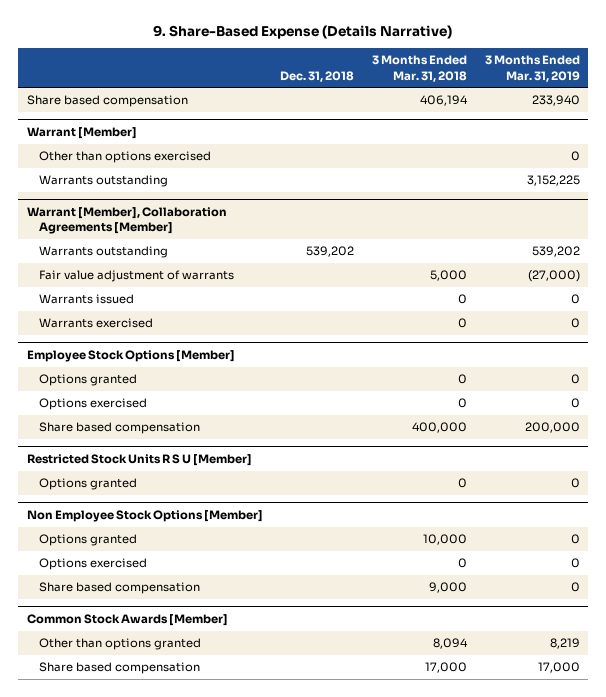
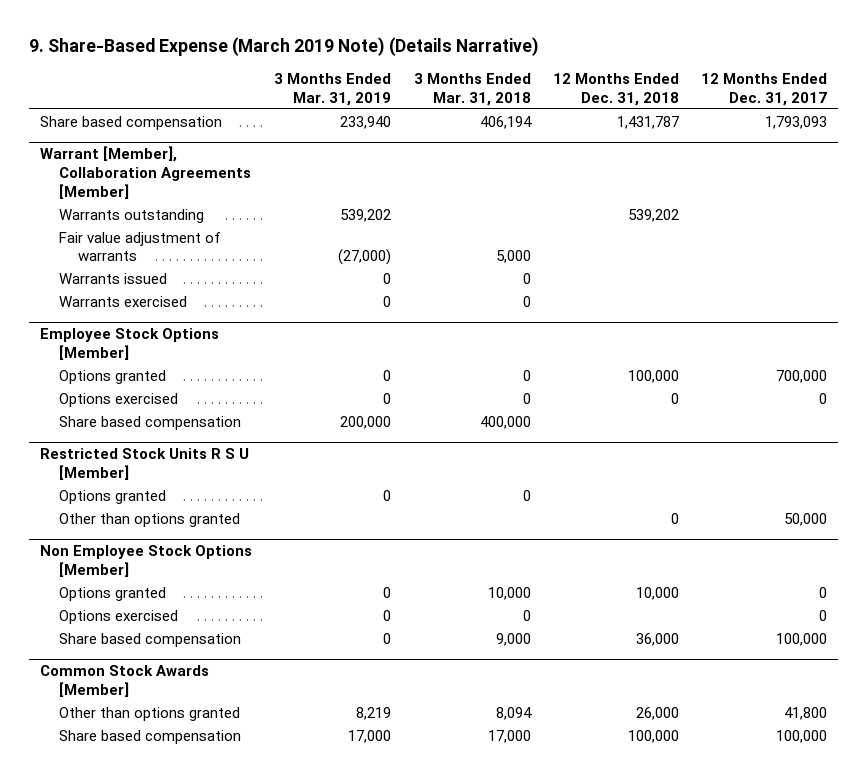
[153,25,453,40] 9. Share-Based Expense (Details Narrative) -> [29,37,540,57] 9. Share-Based Expense (March 2019 Note) (Details Narrative)
[280,70,355,82] Dec. 31, 2018 -> none
none -> [552,73,679,106] 12 Months Ended Dec. 31, 2018
none -> [701,73,828,106] 12 Months Ended Dec. 31, 2017
[26,126,137,139] Warrant [Member] -> none
[39,151,212,164] Other than options exercised -> none
[39,175,169,188] Warrants outstanding -> none
none -> [58,512,240,527] Other than options granted

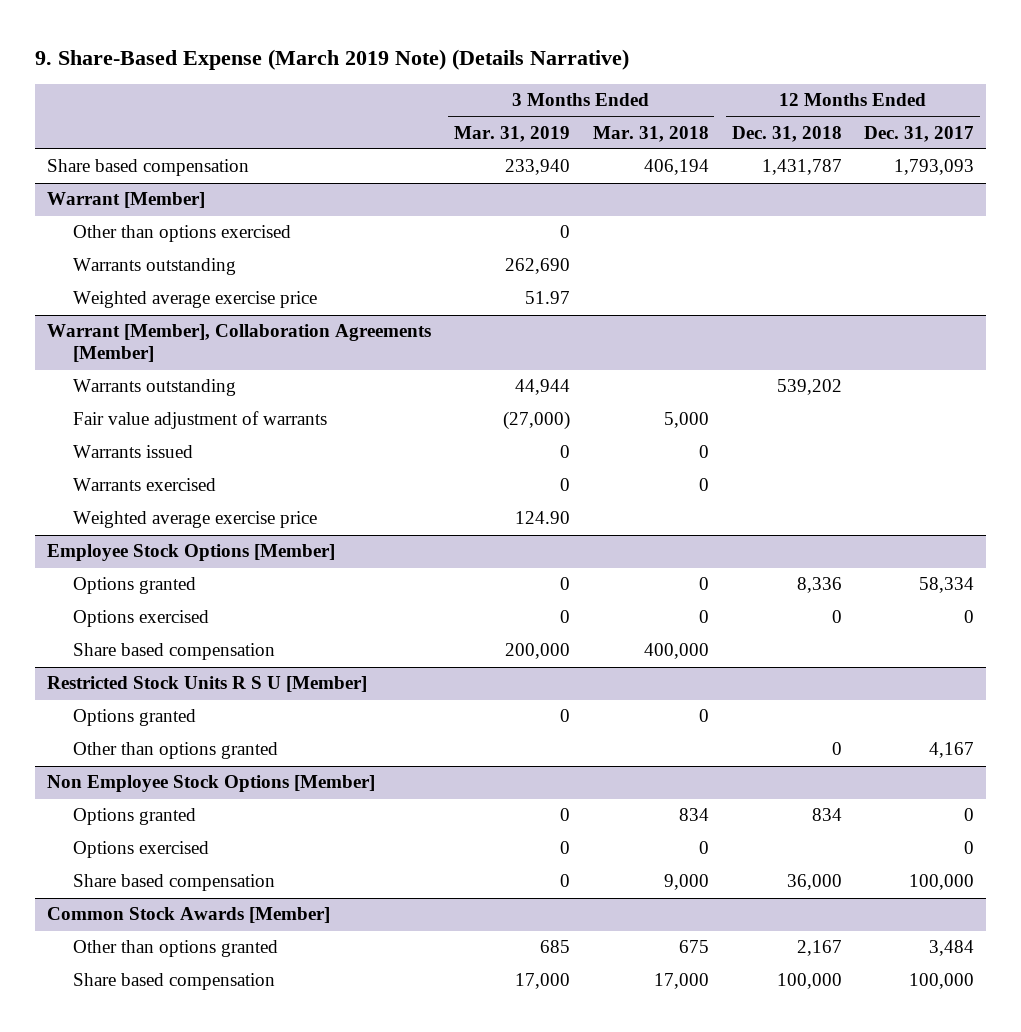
none -> [46,192,205,209] Warrant [Member]
none -> [72,225,291,243] Other than options exercised
none -> [72,258,236,276] Warrants outstanding
none -> [72,291,317,309] Weighted average exercise price
[340,208,392,222] 539,202 -> [514,379,570,396] 44,944
none -> [72,511,317,529] Weighted average exercise price
[627,369,679,383] 100,000 -> [796,577,842,594] 8,336
[776,369,828,383] 700,000 -> [919,577,975,594] 58,334
[784,512,828,526] 50,000 -> [929,742,975,759] 4,167
[487,586,531,600] 10,000 -> [678,808,709,822] 834
[635,586,679,600] 10,000 -> [811,808,842,822] 834
[356,706,392,720] 8,219 -> [539,940,570,954] 685
[495,706,532,720] 8,094 -> [678,940,709,954] 675
[635,706,679,720] 26,000 -> [796,940,842,957] 2,167
[784,706,828,720] 41,800 -> [929,940,975,957] 3,484

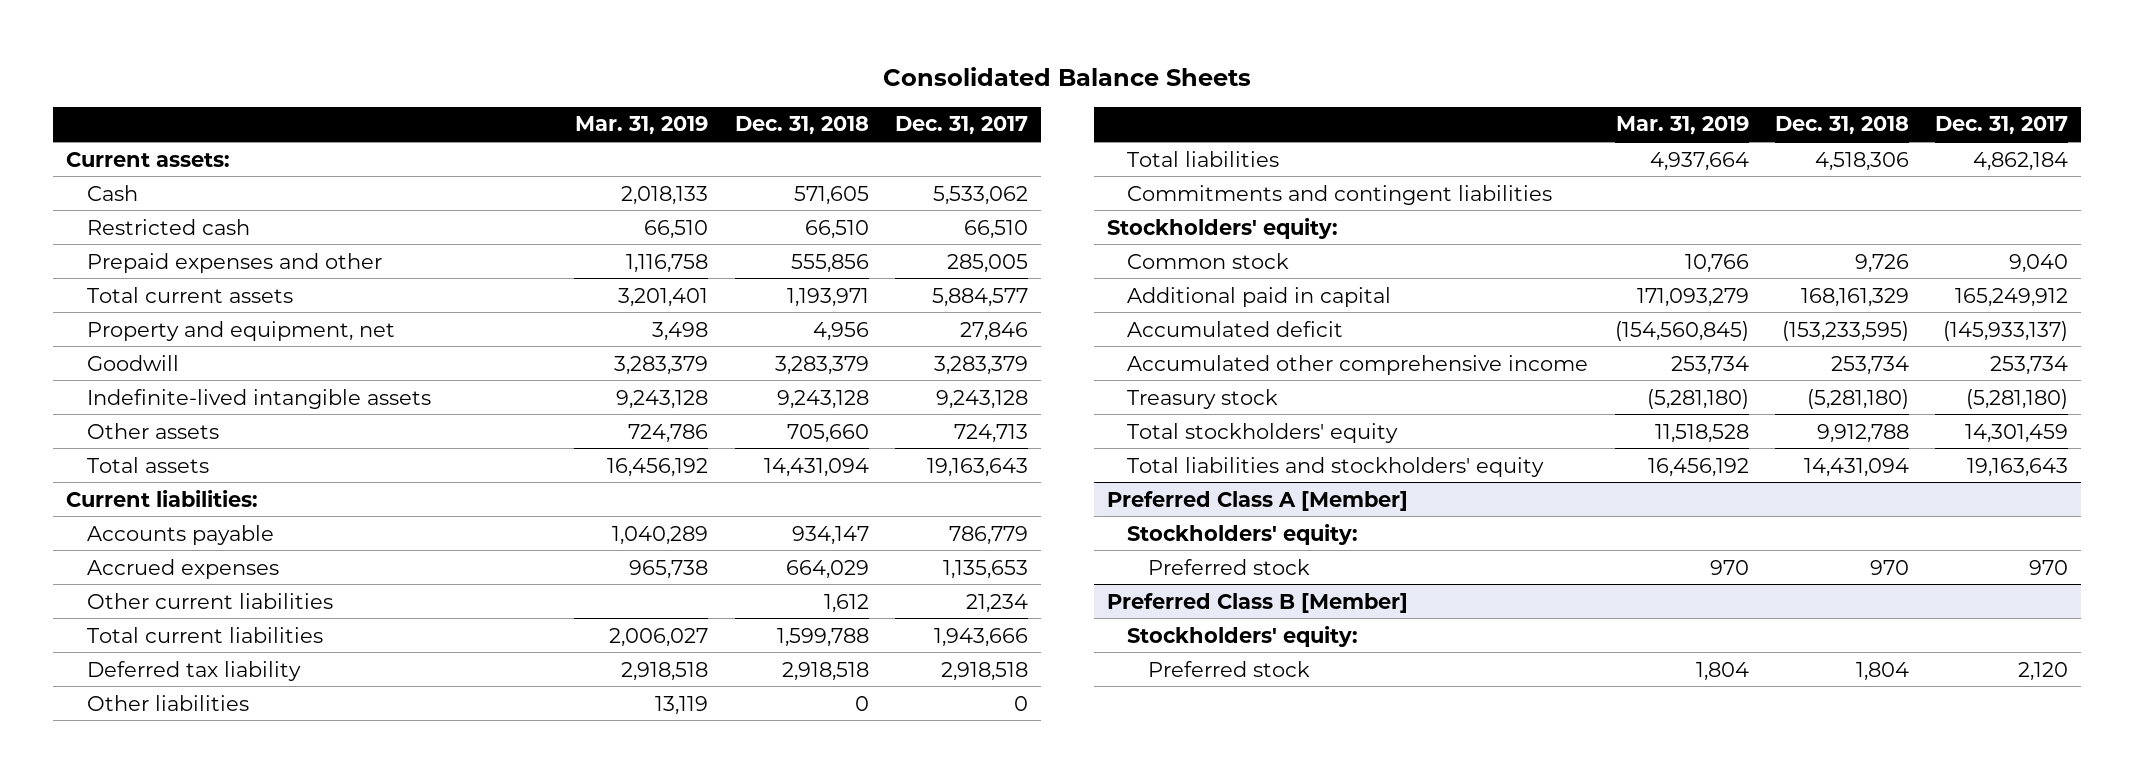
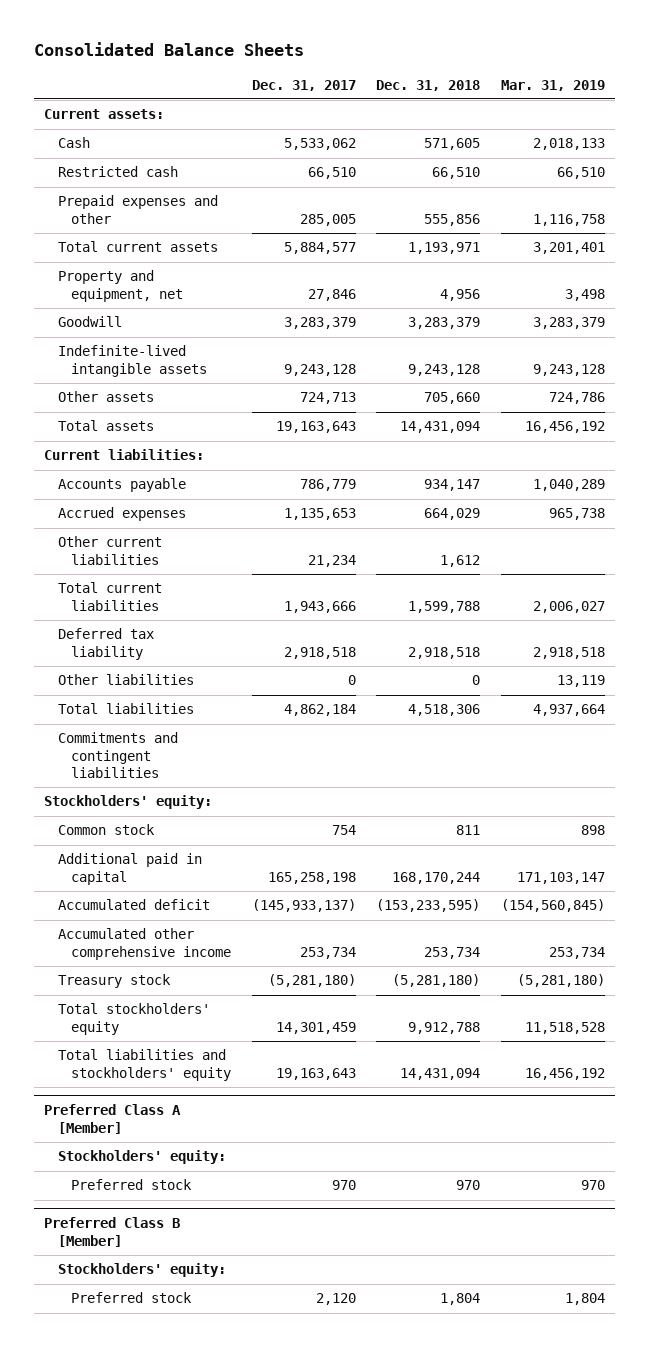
[1684,253,1749,273] 10,766 -> [580,825,605,836] 898
[1854,253,1909,273] 9,726 -> [456,825,481,836] 811
[2009,253,2069,273] 9,040 -> [331,825,356,836] 754
[1636,287,1749,307] 171,093,279 -> [516,871,605,884] 171,103,147
[1800,287,1909,307] 168,161,329 -> [392,871,481,884] 168,170,244
[1955,287,2069,307] 165,249,912 -> [267,871,356,884] 165,258,198

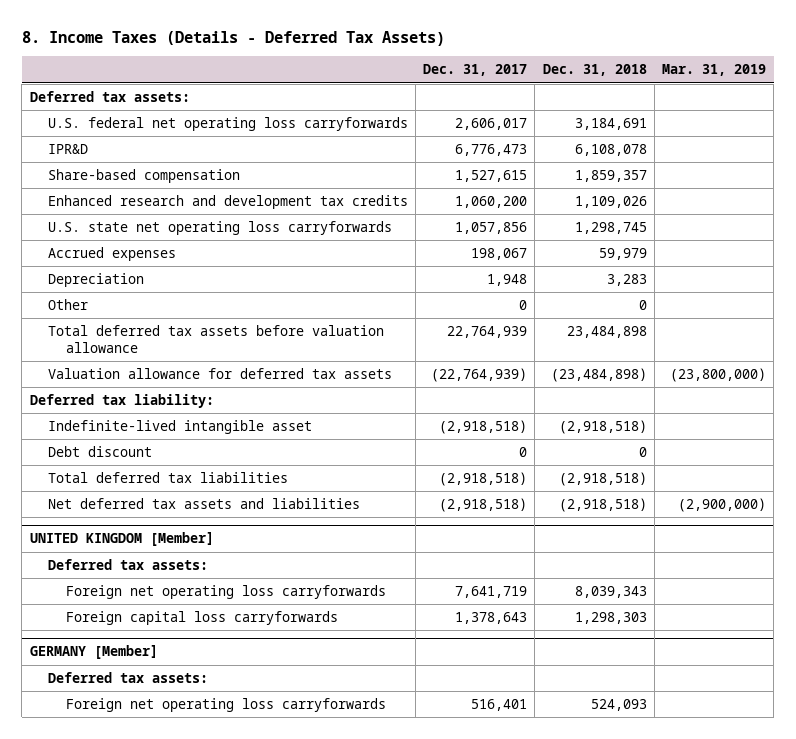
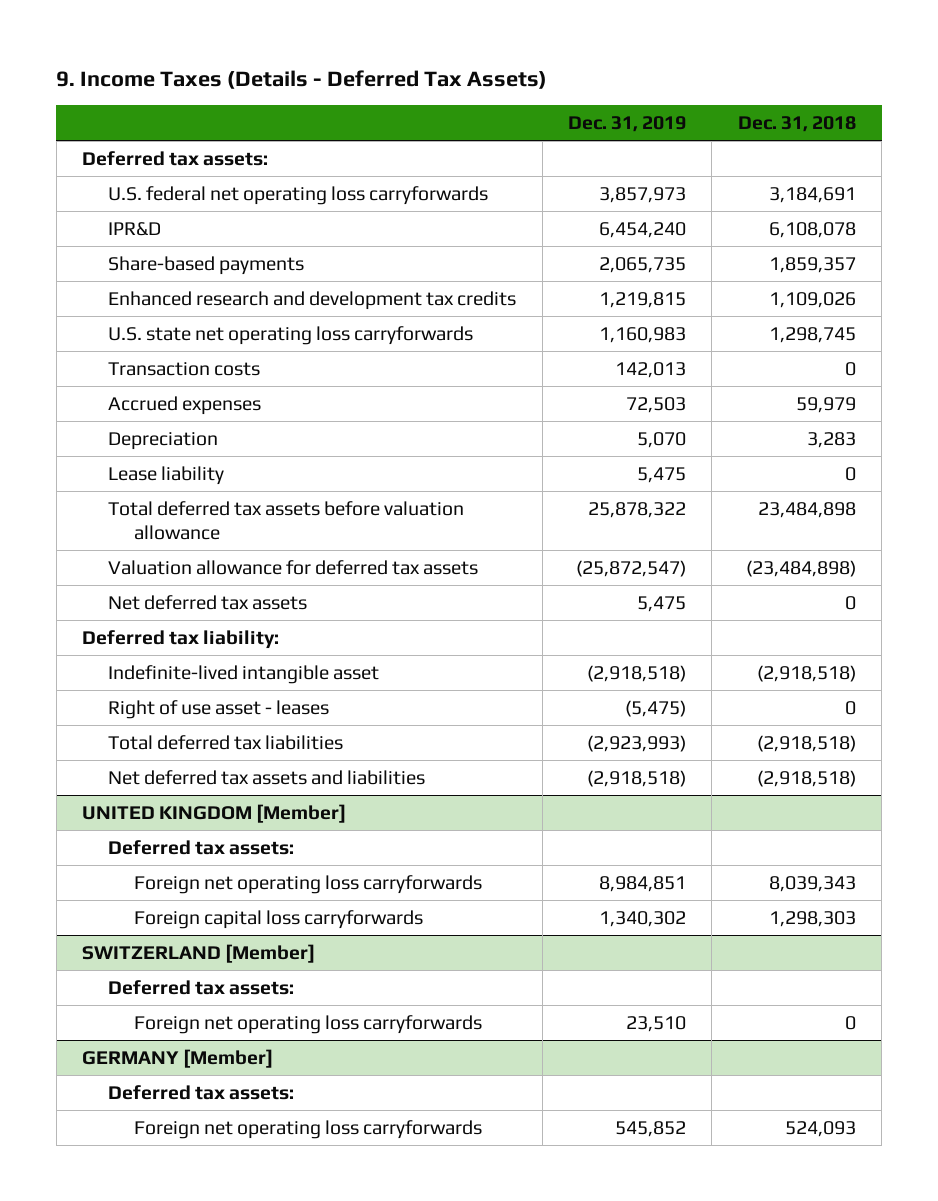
[21,30,445,46] 8. Income Taxes (Details - Deferred Tax Assets) -> [56,70,548,90] 9. Income Taxes (Details - Deferred Tax Assets)
[423,64,528,77] Dec. 31, 2017 -> none
[662,64,767,77] Mar. 31, 2019 -> none
none -> [567,116,686,133] Dec. 31, 2019
[47,168,240,183] Share-based compensation -> [108,255,305,275] Share-based payments
none -> [108,361,261,376] Transaction costs
[47,298,88,310] Other -> [108,465,225,485] Lease liability
none -> [108,594,308,610] Net deferred tax assets
[47,445,152,457] Debt discount -> none
none -> [108,699,330,719] Right of use asset - leases
none -> [82,943,316,963] SWITZERLAND [Member]
none -> [108,979,295,995] Deferred tax assets:
none -> [134,1014,483,1034] Foreign net operating loss carryforwards

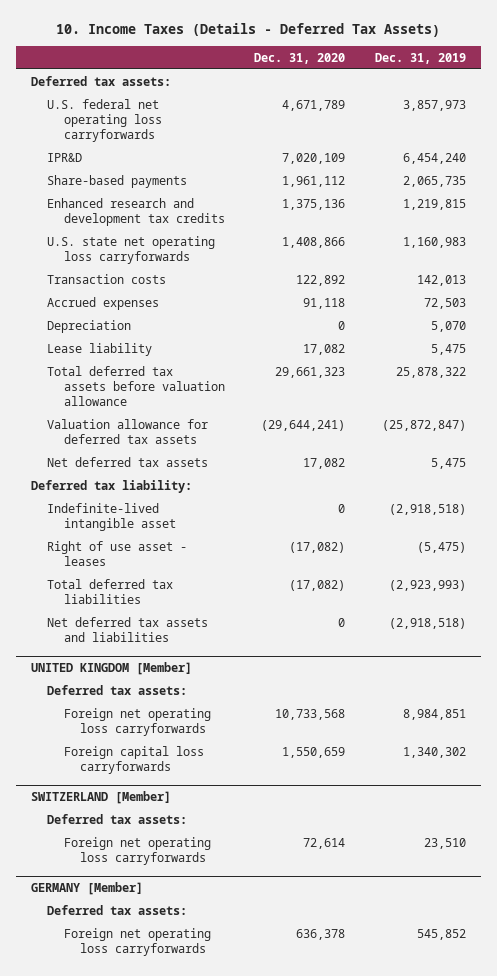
[56,70,548,90] 9. Income Taxes (Details - Deferred Tax Assets) -> [56,23,441,38] 10. Income Taxes (Details - Deferred Tax Assets)
[737,116,856,133] Dec. 31, 2018 -> none
none -> [254,52,346,64] Dec. 31, 2020
[575,559,686,577] (25,872,547) -> [382,419,467,431] (25,872,847)

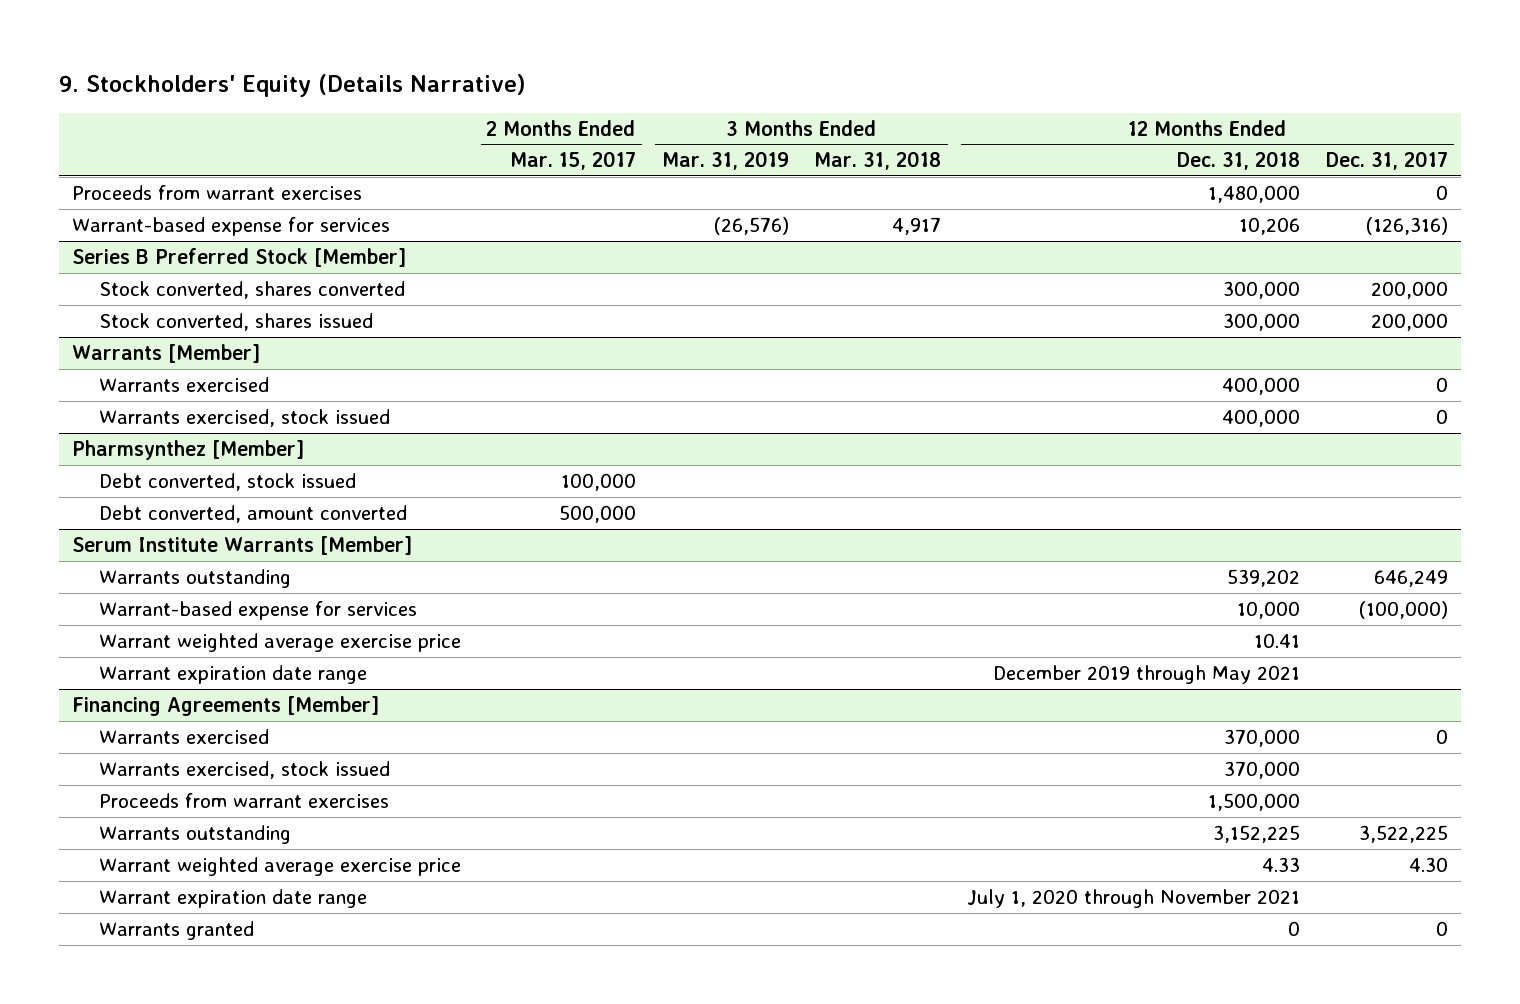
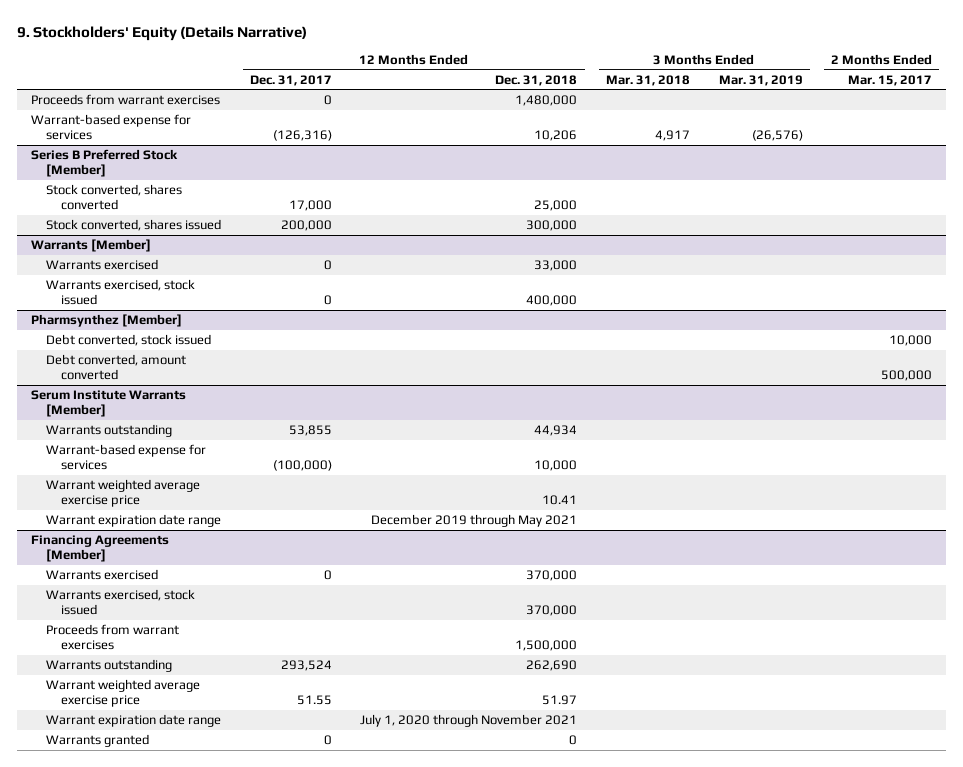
[1223,280,1301,299] 300,000 -> [534,200,578,212] 25,000
[1370,280,1448,299] 200,000 -> [288,200,332,212] 17,000
[1222,376,1301,395] 400,000 -> [534,260,578,272] 33,000
[560,472,636,491] 100,000 -> [889,335,933,347] 10,000
[1227,568,1301,587] 539,202 -> [534,425,578,437] 44,934
[1373,569,1448,587] 646,249 -> [288,425,332,437] 53,855
[1213,824,1301,843] 3,152,225 -> [526,660,578,672] 262,690
[1358,824,1448,843] 3,522,225 -> [280,660,332,672] 293,524
[1262,856,1301,872] 4.33 -> [542,695,578,706] 51.97
[1408,856,1448,872] 4.30 -> [296,695,332,706] 51.55

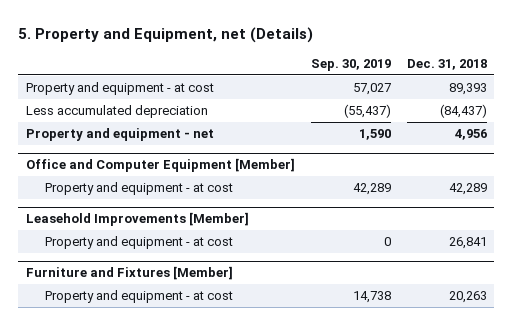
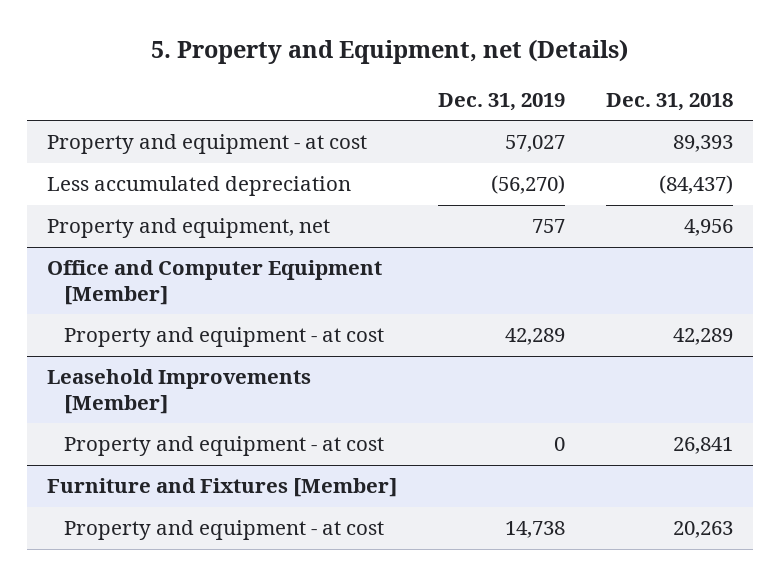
[310,58,391,71] Sep. 30, 2019 -> none
none -> [437,92,565,111] Dec. 31, 2019
[26,128,215,142] Property and equipment - net -> [47,218,331,239] Property and equipment, net

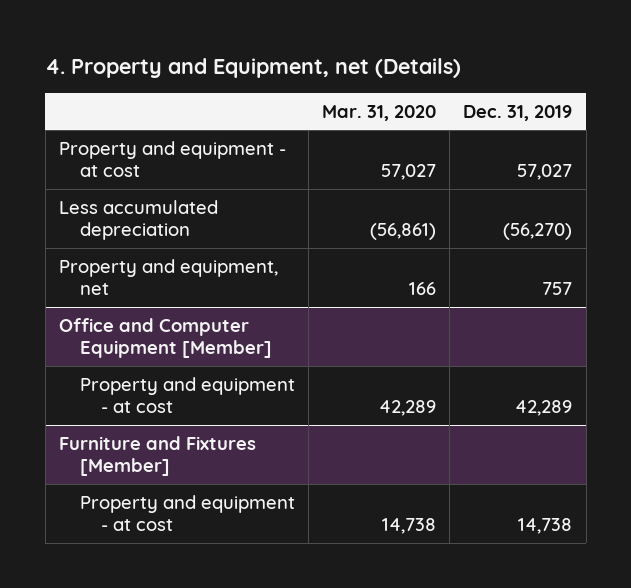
[150,39,628,65] 5. Property and Equipment, net (Details) -> [45,58,462,79] 4. Property and Equipment, net (Details)
[605,92,733,111] Dec. 31, 2018 -> none
none -> [322,104,437,121] Mar. 31, 2020
[47,369,312,414] Leasehold Improvements [Member] -> none
[63,436,384,457] Property and equipment - at cost -> none

